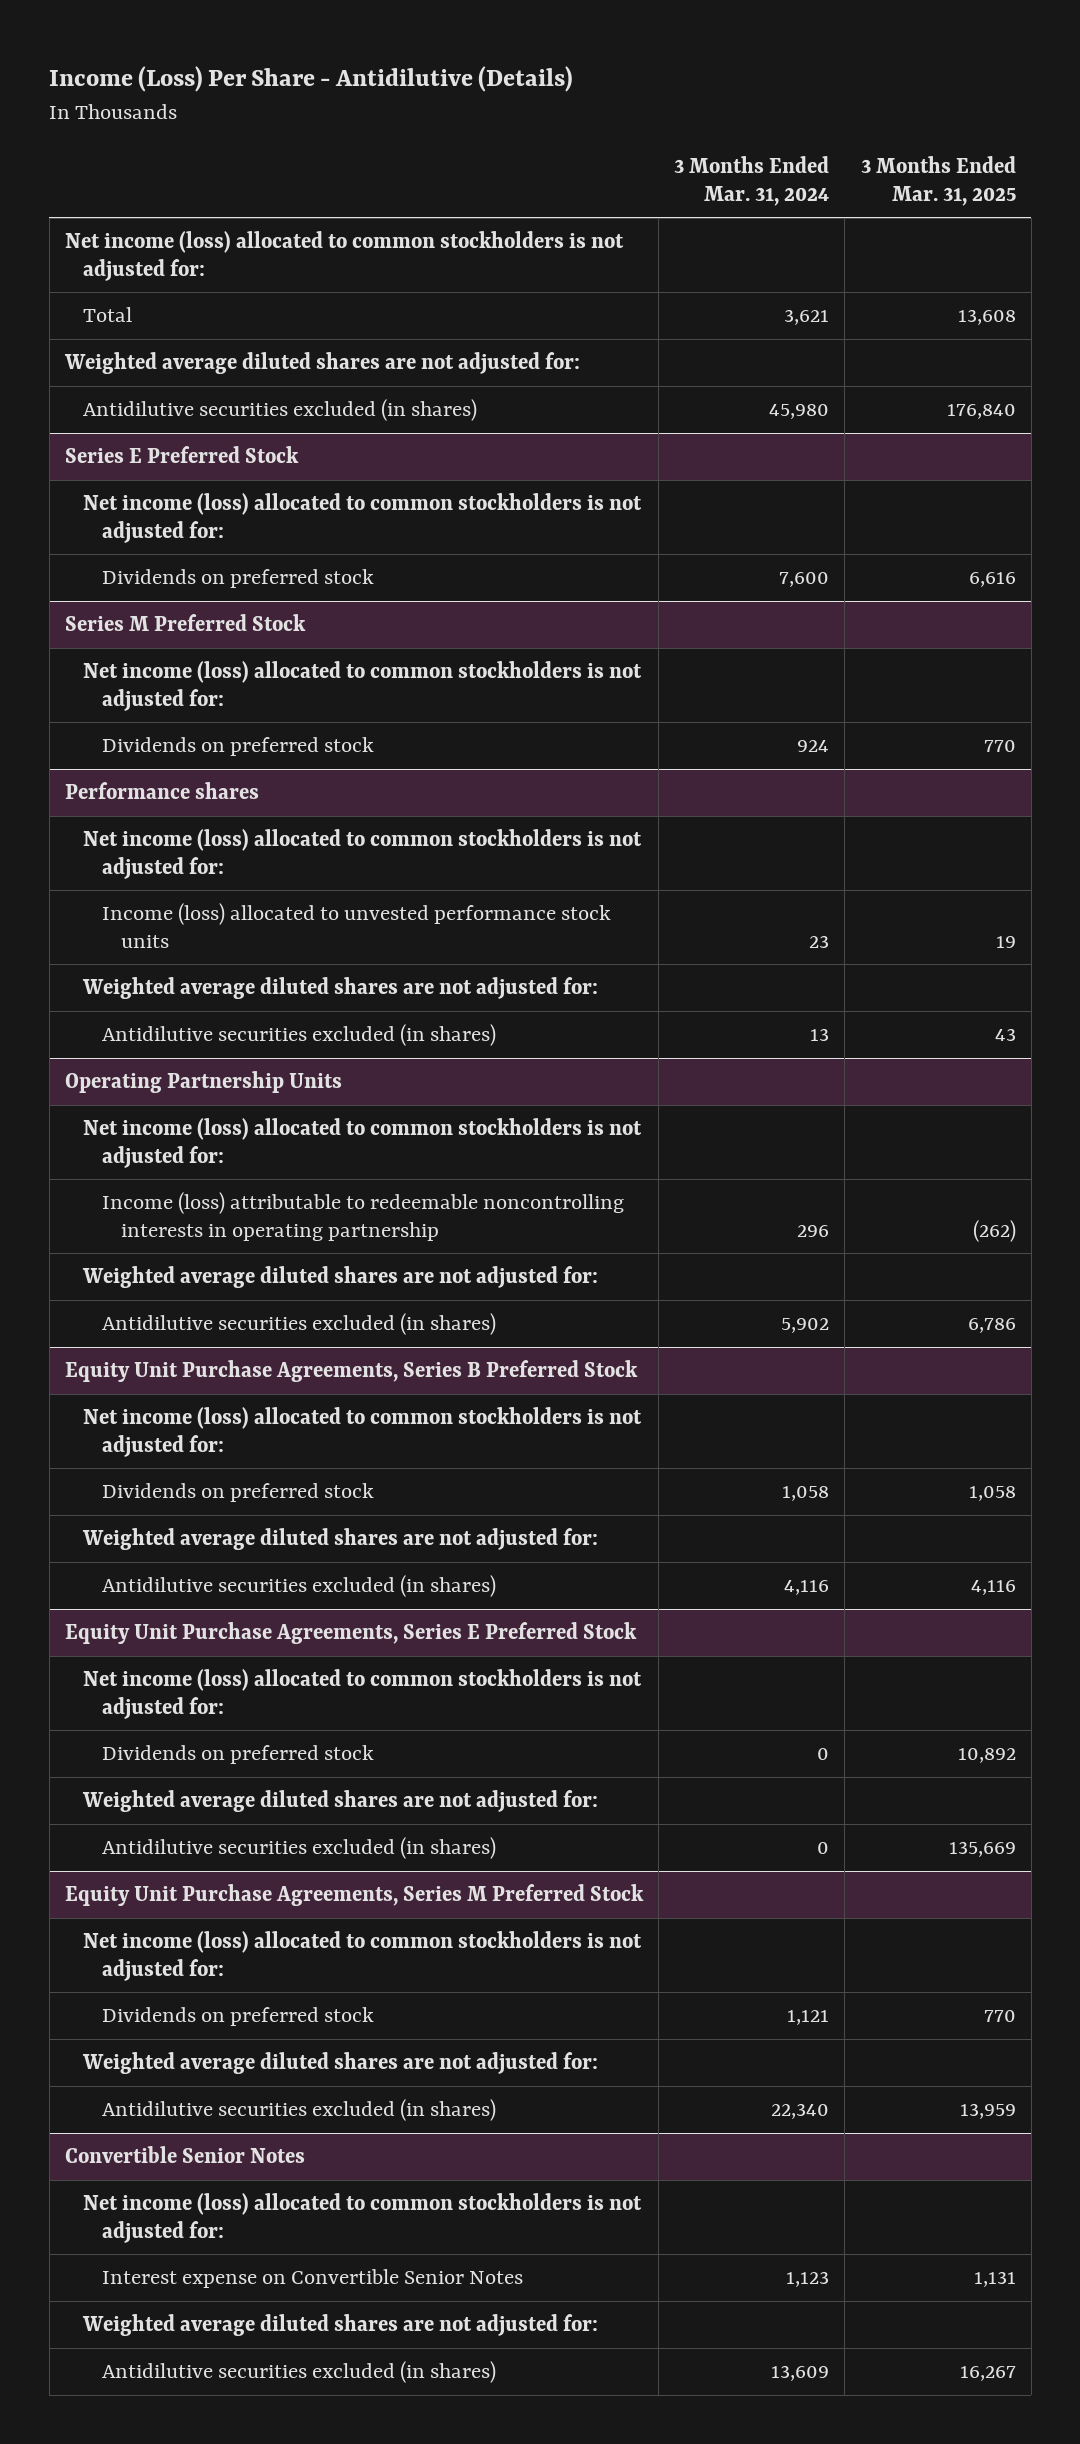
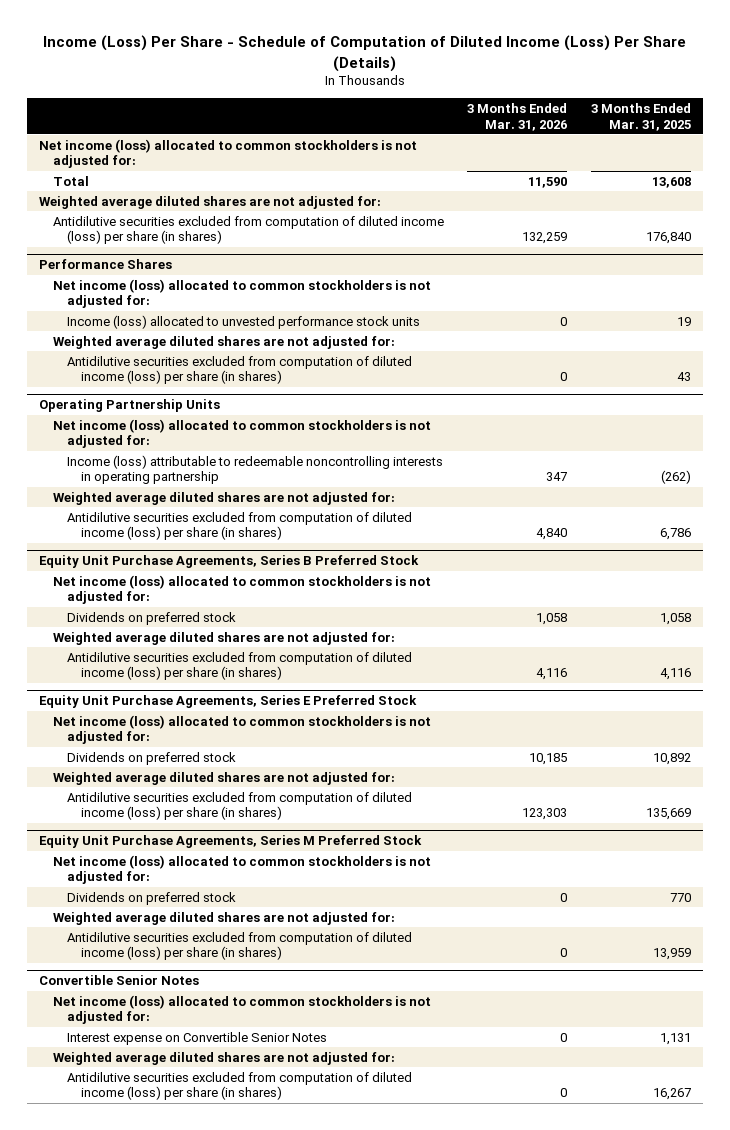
[49,66,574,93] Income (Loss) Per Share - Antidilutive (Details) -> [42,35,686,72] Income (Loss) Per Share - Schedule of Computation of Diluted Income (Loss) Per Share (Details)
[674,155,830,206] 3 Months Ended Mar. 31, 2024 -> none
none -> [467,102,568,131] 3 Months Ended Mar. 31, 2026
[64,446,299,464] Series E Preferred Stock -> none
[83,493,643,543] Net income (loss) allocated to common stockholders is not adjusted for: -> none
[101,569,374,589] Dividends on preferred stock -> none
[64,614,306,632] Series M Preferred Stock -> none
[83,661,643,711] Net income (loss) allocated to common stockholders is not adjusted for: -> none
[101,737,374,757] Dividends on preferred stock -> none
[83,399,478,422] Antidilutive securities excluded (in shares) -> [52,215,444,245] Antidilutive securities excluded from computation of diluted income (loss) per share (in shares)
[64,782,259,800] Performance shares -> [38,259,172,270] Performance Shares
[101,1024,496,1047] Antidilutive securities excluded (in shares) -> [66,355,412,385] Antidilutive securities excluded from computation of diluted income (loss) per share (in shares)
[101,1313,496,1336] Antidilutive securities excluded (in shares) -> [66,511,412,541] Antidilutive securities excluded from computation of diluted income (loss) per share (in shares)
[101,1575,496,1598] Antidilutive securities excluded (in shares) -> [66,651,412,681] Antidilutive securities excluded from computation of diluted income (loss) per share (in shares)
[101,1837,496,1860] Antidilutive securities excluded (in shares) -> [66,791,412,821] Antidilutive securities excluded from computation of diluted income (loss) per share (in shares)
[101,2099,496,2122] Antidilutive securities excluded (in shares) -> [66,931,412,961] Antidilutive securities excluded from computation of diluted income (loss) per share (in shares)
[101,2361,496,2384] Antidilutive securities excluded (in shares) -> [66,1071,412,1101] Antidilutive securities excluded from computation of diluted income (loss) per share (in shares)

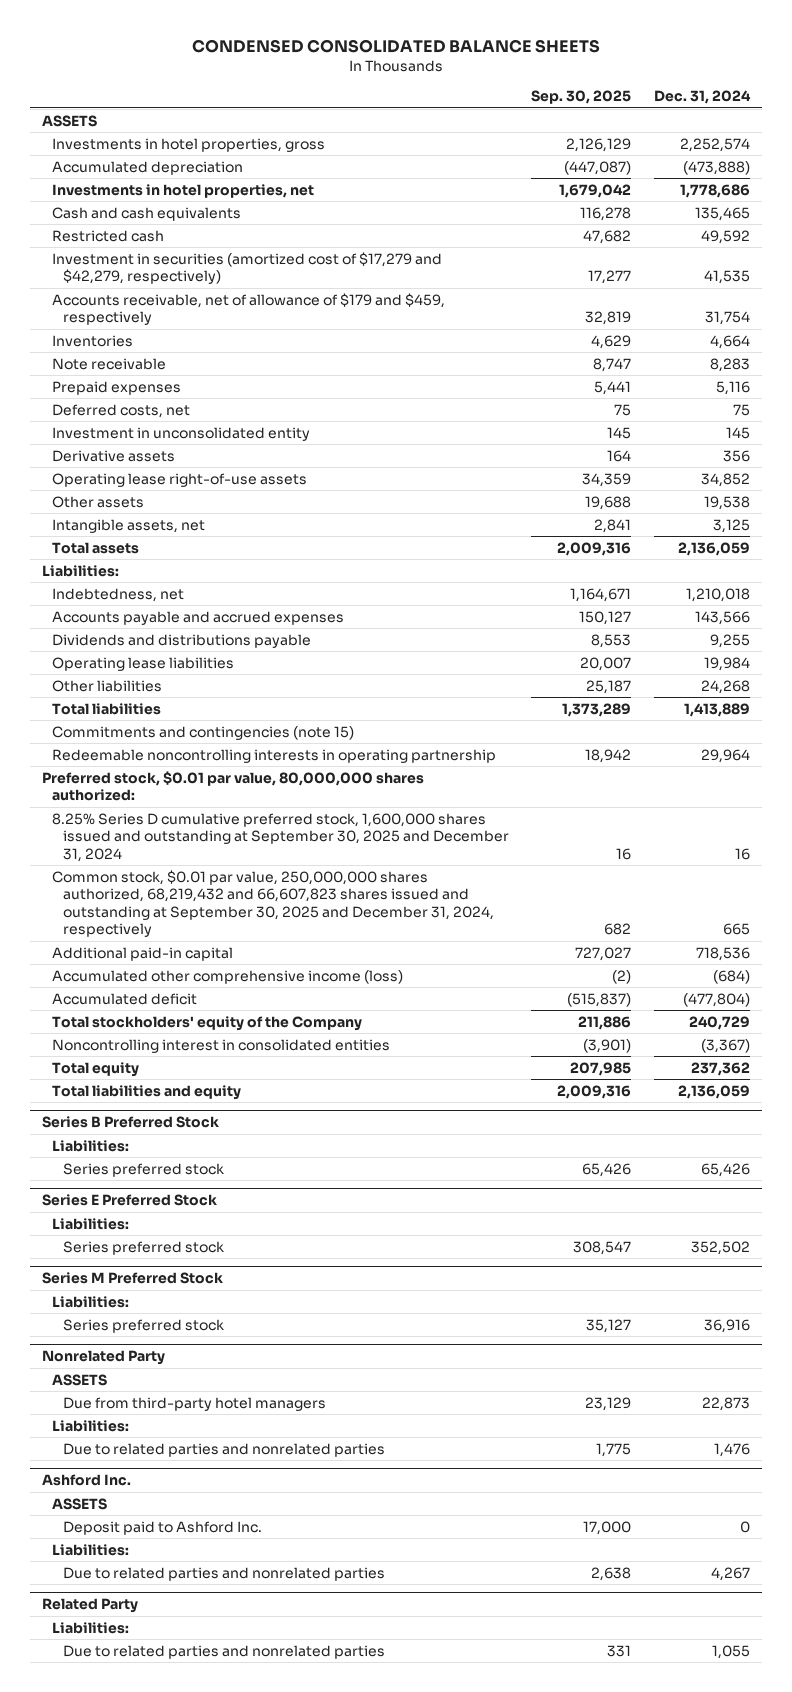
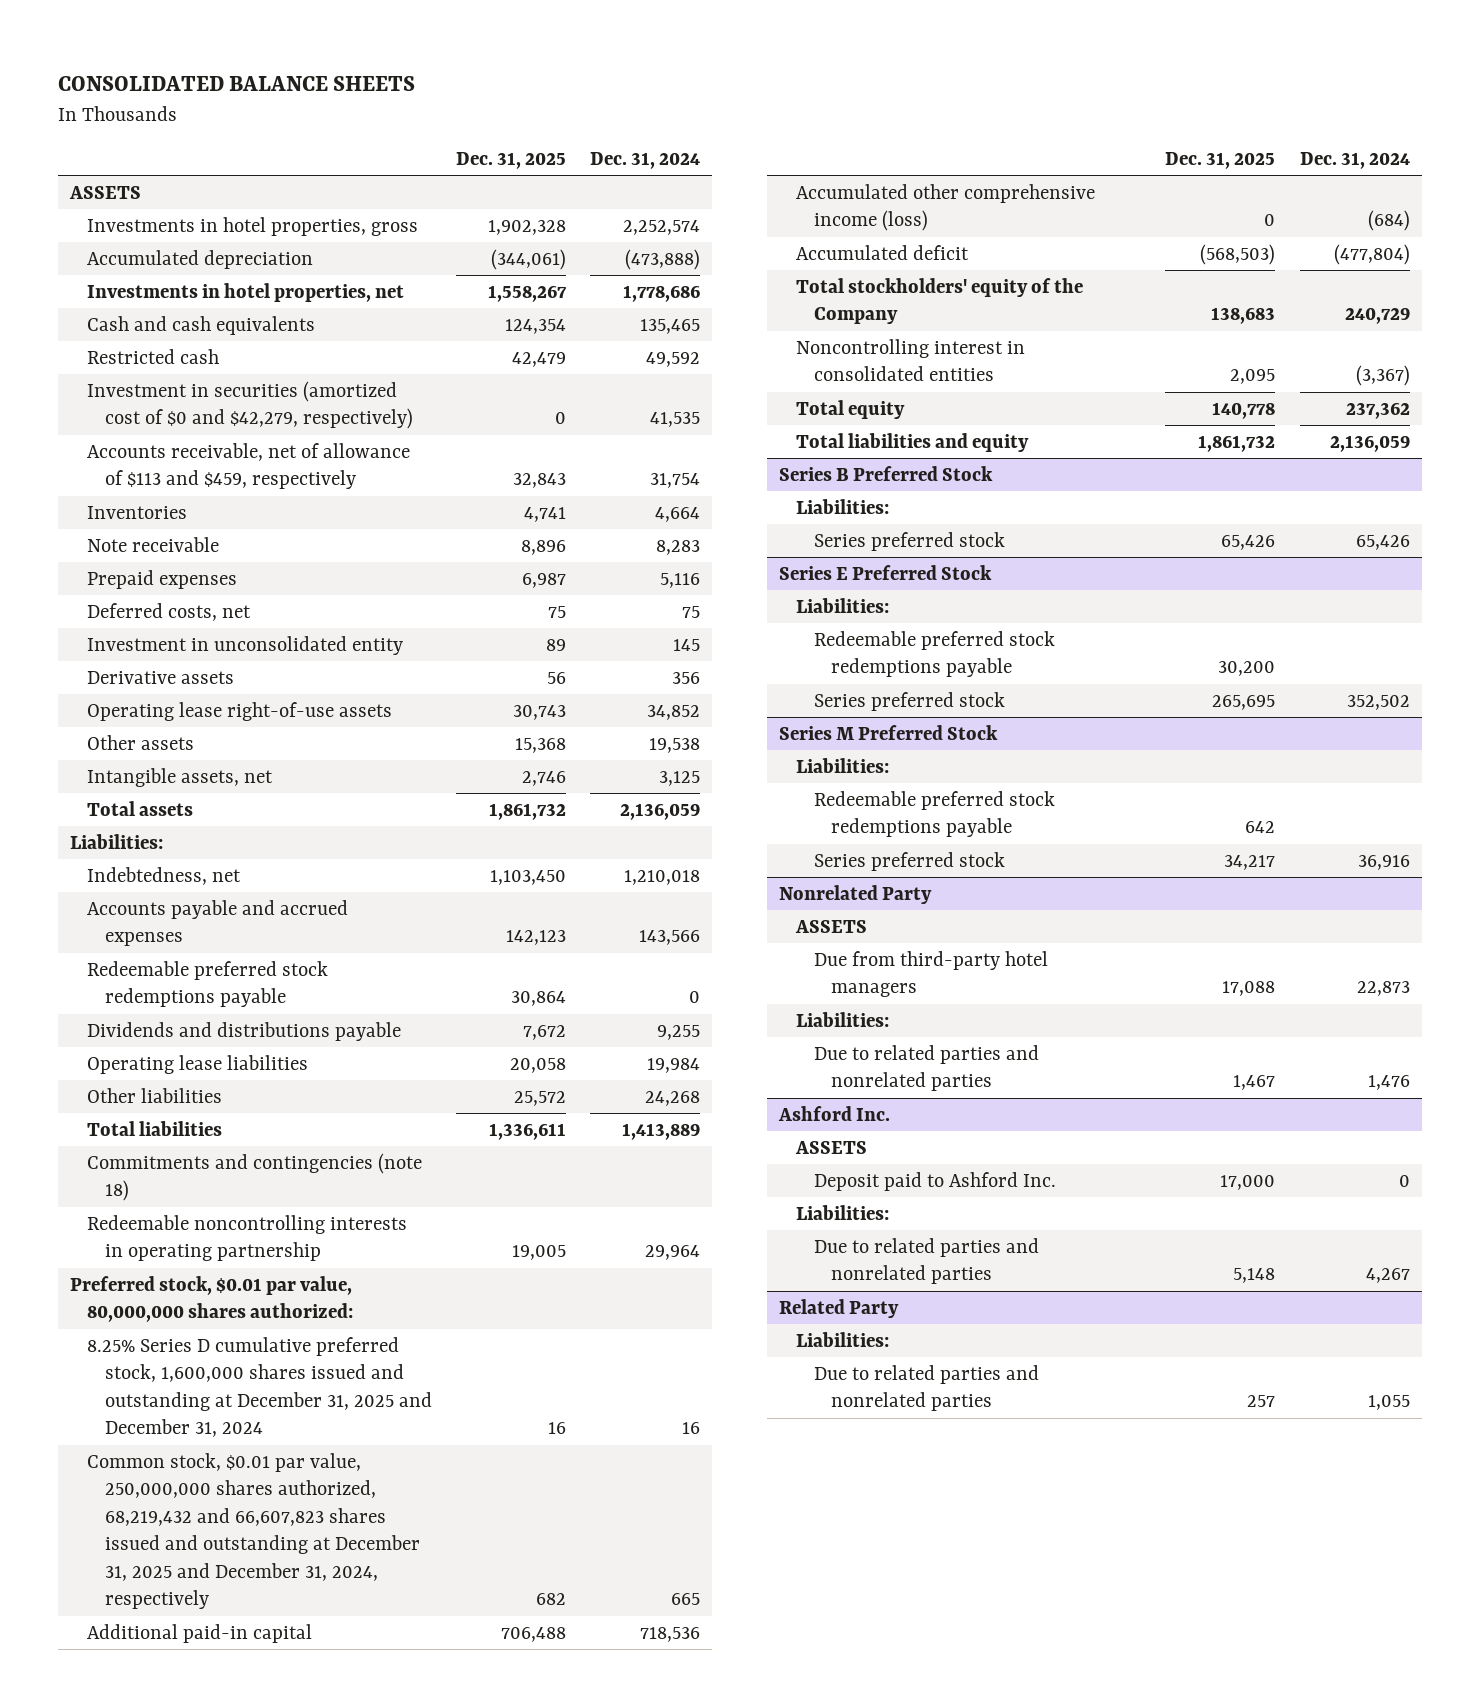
[191,38,600,53] CONDENSED CONSOLIDATED BALANCE SHEETS -> [57,76,415,92] CONSOLIDATED BALANCE SHEETS
[531,90,632,105] Sep. 30, 2025 -> none
none -> [455,152,566,170] Dec. 31, 2025
[52,251,443,285] Investment in securities (amortized cost of $17,279 and $42,279, respectively) -> [87,380,413,430] Investment in securities (amortized cost of $0 and $42,279, respectively)
[52,292,446,326] Accounts receivable, net of allowance of $179 and $459, respectively -> [87,442,411,490] Accounts receivable, net of allowance of $113 and $459, respectively
none -> [87,960,329,1008] Redeemable preferred stock redemptions payable
[52,725,355,740] Commitments and contingencies (note 15) -> [87,1152,423,1202] Commitments and contingencies (note 18)
[52,812,509,862] 8.25% Series D cumulative preferred stock, 1,600,000 shares issued and outstanding at September 30, 2025 and December 31, 2024 -> [87,1336,432,1438] 8.25% Series D cumulative preferred stock, 1,600,000 shares issued and outstanding at December 31, 2025 and December 31, 2024
[52,869,494,938] Common stock, $0.01 par value, 250,000,000 shares authorized, 68,219,432 and 66,607,823 shares issued and outstanding at September 30, 2025 and December 31, 2024, respectively -> [87,1452,420,1610] Common stock, $0.01 par value, 250,000,000 shares authorized, 68,219,432 and 66,607,823 shares issued and outstanding at December 31, 2025 and December 31, 2024, respectively
none -> [813,630,1055,678] Redeemable preferred stock redemptions payable
none -> [813,790,1055,838] Redeemable preferred stock redemptions payable

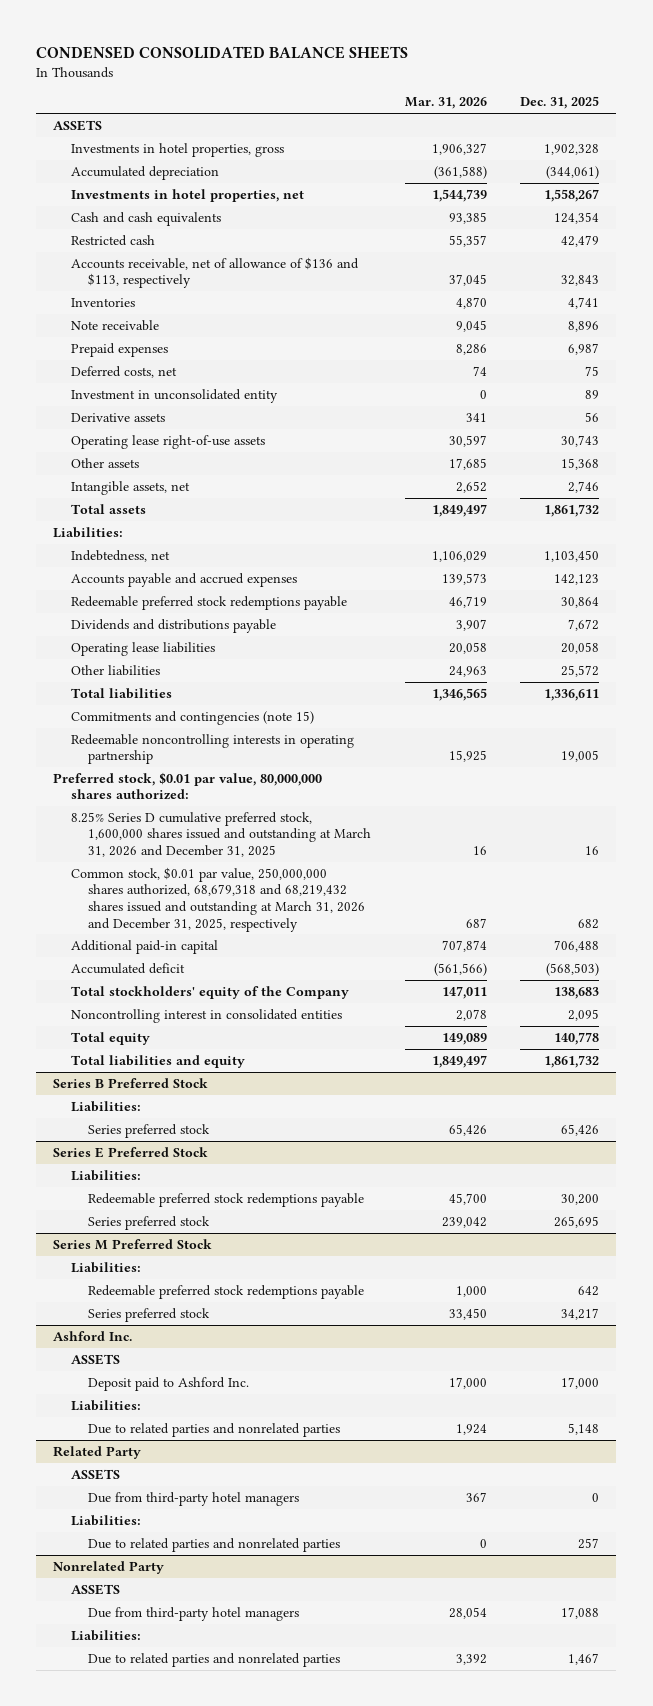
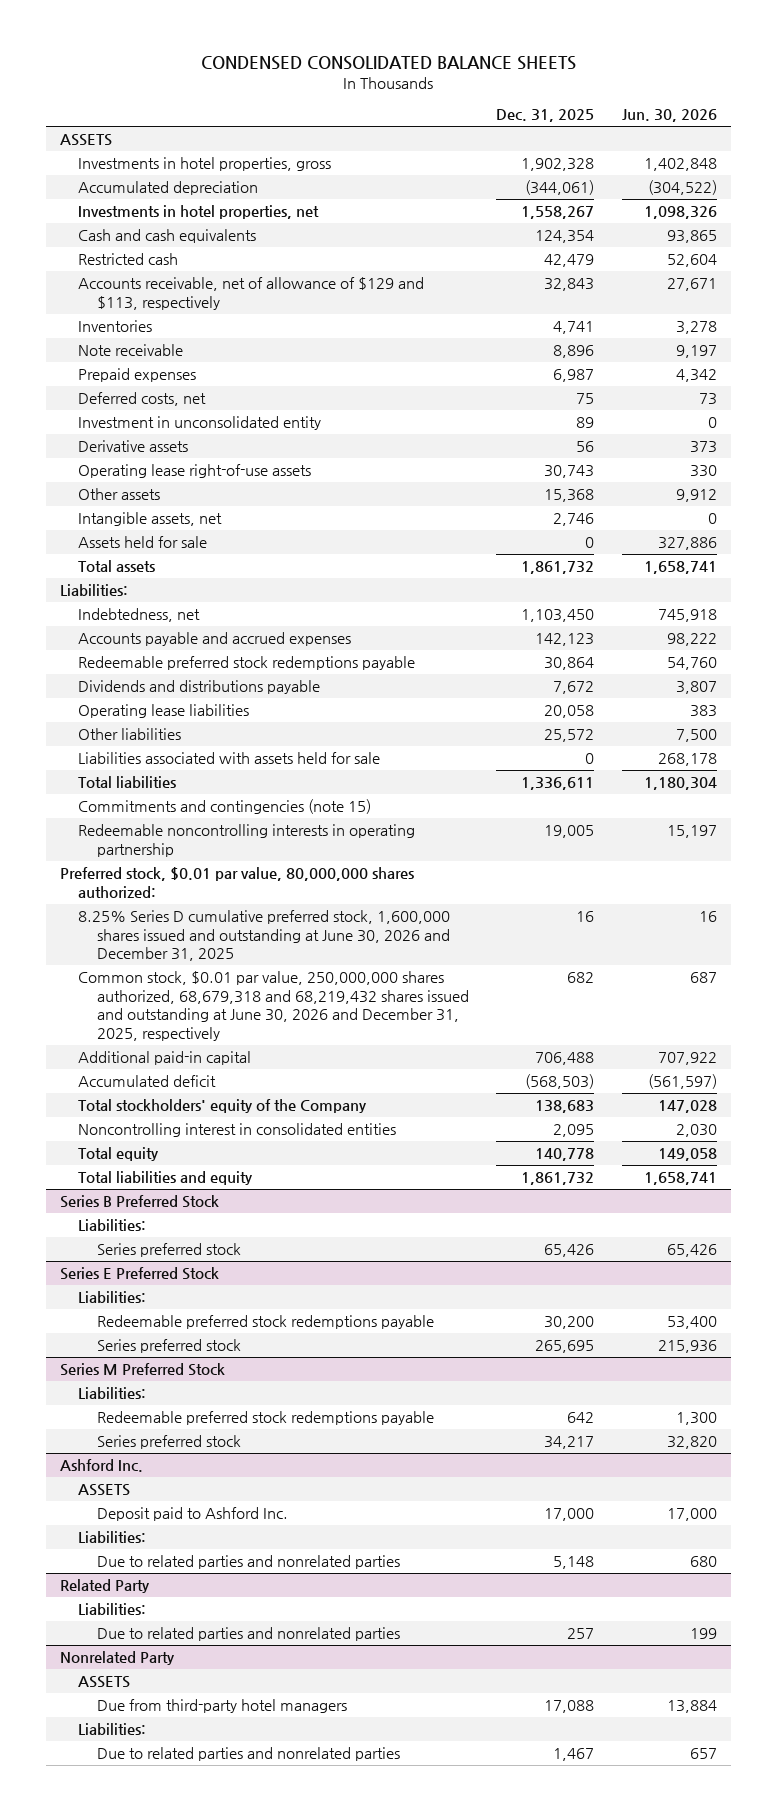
[404,97,487,110] Mar. 31, 2026 -> none
none -> [621,109,717,123] Jun. 30, 2026
[70,256,359,289] Accounts receivable, net of allowance of $136 and $113, respectively -> [78,277,425,310] Accounts receivable, net of allowance of $129 and $113, respectively
none -> [78,536,208,549] Assets held for sale
none -> [78,752,381,765] Liabilities associated with assets held for sale
[70,811,372,857] 8.25% Series D cumulative preferred stock, 1,600,000 shares issued and outstanding at March 31, 2026 and December 31, 2025 -> [78,910,451,962] 8.25% Series D cumulative preferred stock, 1,600,000 shares issued and outstanding at June 30, 2026 and December 31, 2025
[70,866,366,932] Common stock, $0.01 par value, 250,000,000 shares authorized, 68,679,318 and 68,219,432 shares issued and outstanding at March 31, 2026 and December 31, 2025, respectively -> [78,971,469,1042] Common stock, $0.01 par value, 250,000,000 shares authorized, 68,679,318 and 68,219,432 shares issued and outstanding at June 30, 2026 and December 31, 2025, respectively
[70,1468,120,1480] ASSETS -> none
[88,1491,300,1506] Due from third-party hotel managers -> none

